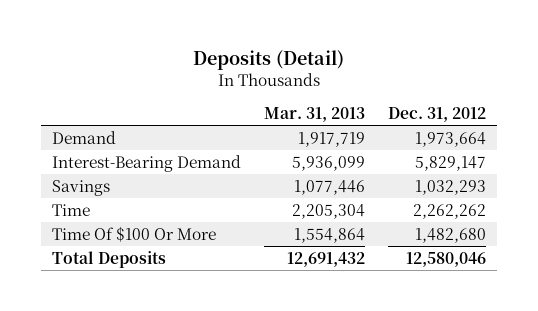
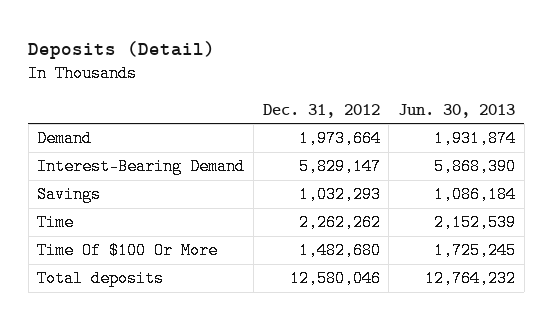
[263,106,365,122] Mar. 31, 2013 -> none
none -> [398,103,516,118] Jun. 30, 2013
[52,250,167,268] Total Deposits -> [37,270,165,288] Total deposits

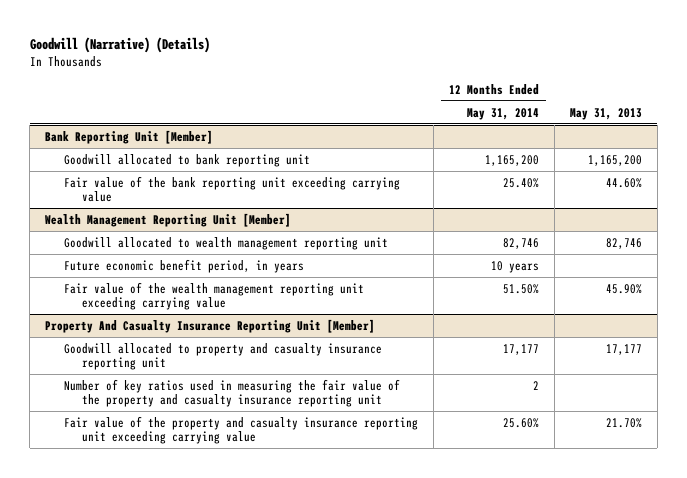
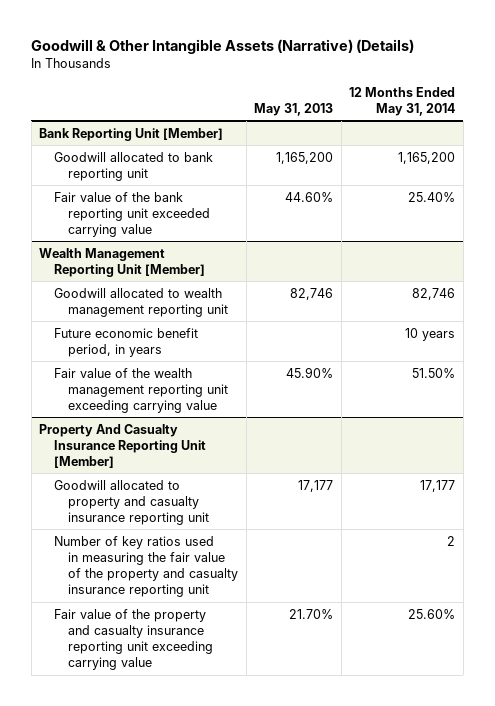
[29,37,210,54] Goodwill (Narrative) (Details) -> [31,38,415,54] Goodwill & Other Intangible Assets (Narrative) (Details)
[63,175,400,202] Fair value of the bank reporting unit exceeding carrying value -> [53,191,211,238] Fair value of the bank reporting unit exceeded carrying value

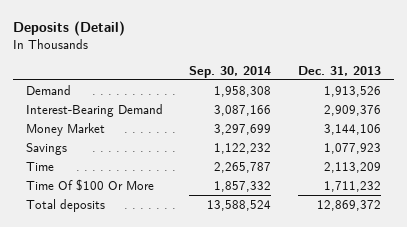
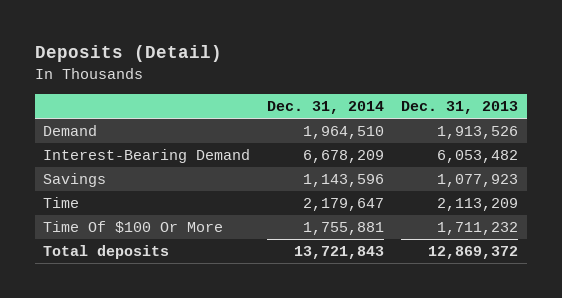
[189,65,272,78] Sep. 30, 2014 -> none
none -> [267,101,385,115] Dec. 31, 2014
[26,122,106,136] Money Market -> none
[323,104,381,116] 2,909,376 -> [437,150,519,164] 6,053,482

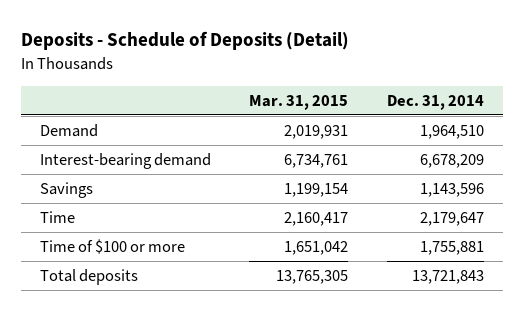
[34,45,222,63] Deposits (Detail) -> [20,31,349,51] Deposits - Schedule of Deposits (Detail)
[401,101,519,115] Dec. 31, 2013 -> none
none -> [249,94,349,110] Mar. 31, 2015
[43,149,251,164] Interest-Bearing Demand -> [39,153,211,170] Interest-bearing demand
[43,221,224,234] Time Of $100 Or More -> [39,239,185,255] Time of $100 or more

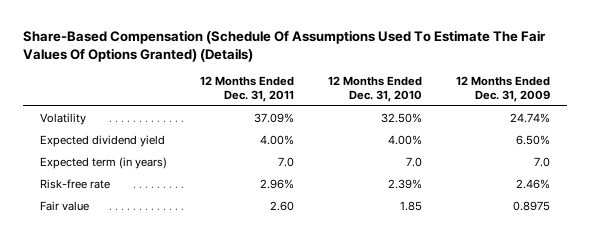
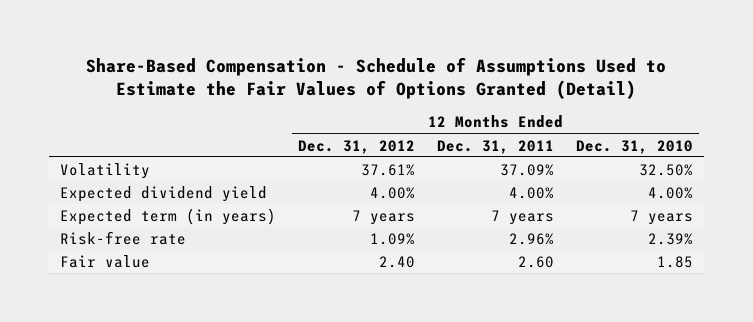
[22,29,546,62] Share-Based Compensation (Schedule Of Assumptions Used To Estimate The Fair Values Of Options Granted) (Details) -> [86,57,667,100] Share-Based Compensation - Schedule of Assumptions Used to Estimate the Fair Values of Options Granted (Detail)
[456,76,551,102] 12 Months Ended Dec. 31, 2009 -> none
none -> [297,139,415,154] Dec. 31, 2012
[278,157,295,168] 7.0 -> [491,209,555,225] 7 years
[406,157,423,168] 7.0 -> [630,209,694,225] 7 years

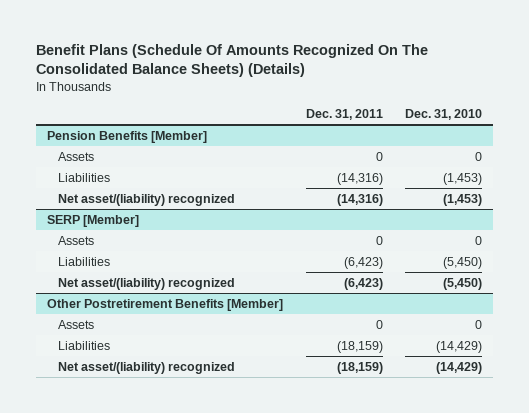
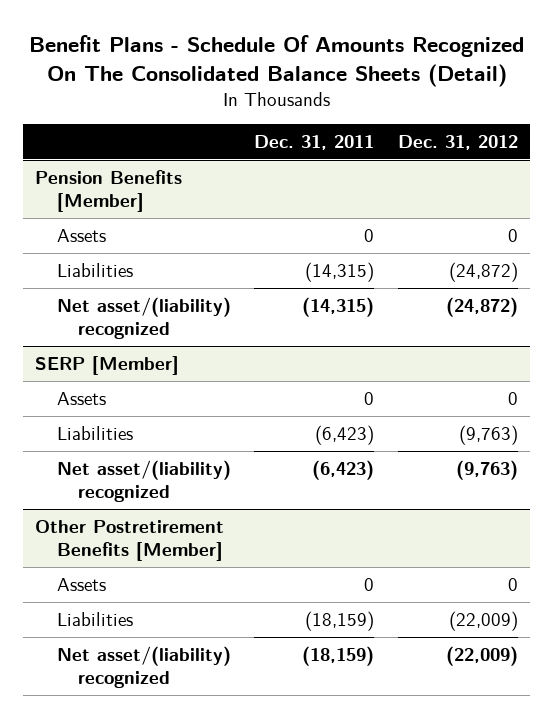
[35,43,428,78] Benefit Plans (Schedule Of Amounts Recognized On The Consolidated Balance Sheets) (Details) -> [28,35,524,87] Benefit Plans - Schedule Of Amounts Recognized On The Consolidated Balance Sheets (Detail)
[405,109,483,121] Dec. 31, 2010 -> none
none -> [398,135,519,151] Dec. 31, 2012
[336,172,383,185] (14,316) -> [305,261,375,282] (14,315)
[336,193,383,206] (14,316) -> [302,296,375,317] (14,315)

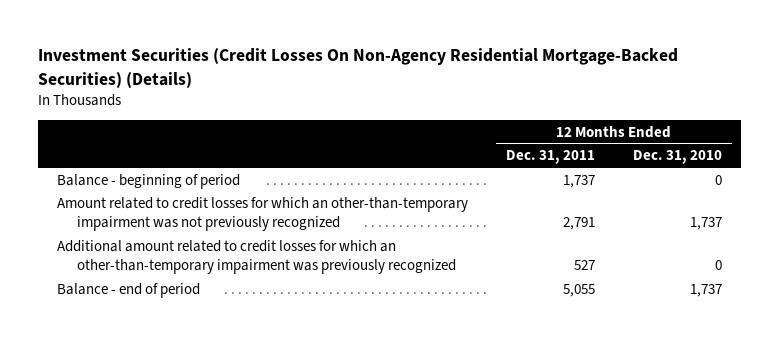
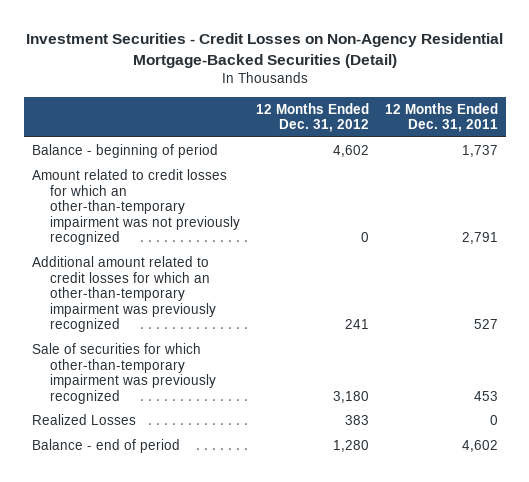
[37,48,678,88] Investment Securities (Credit Losses On Non-Agency Residential Mortgage-Backed Securities) (Details) -> [25,33,503,69] Investment Securities - Credit Losses on Non-Agency Residential Mortgage-Backed Securities (Detail)
[633,150,723,165] Dec. 31, 2010 -> none
none -> [256,102,370,133] 12 Months Ended Dec. 31, 2012
none -> [31,342,217,404] Sale of securities for which other-than-temporary impairment was previously recognized
none -> [31,413,136,425] Realized Losses
[562,283,595,297] 5,055 -> [461,439,498,452] 4,602

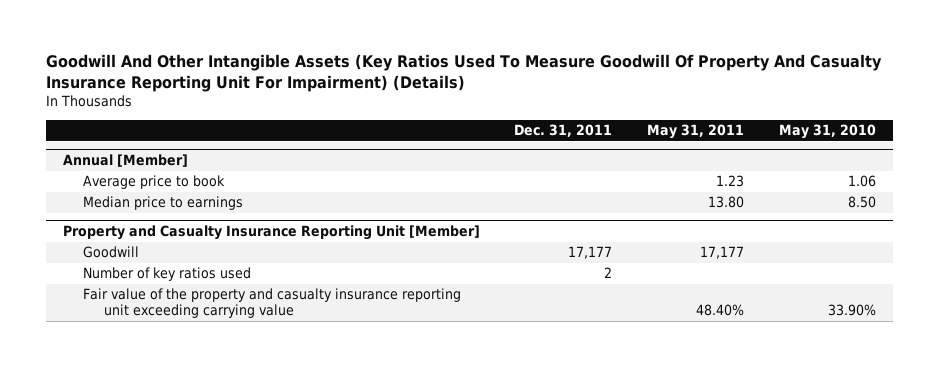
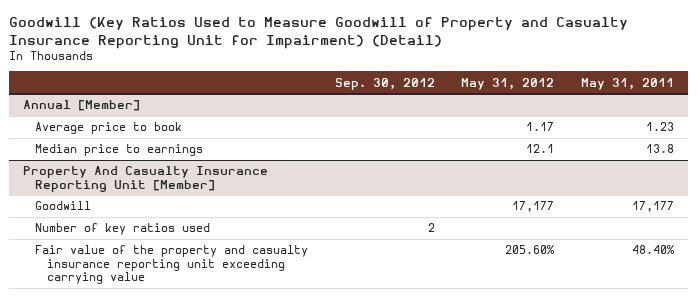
[45,53,882,92] Goodwill And Other Intangible Assets (Key Ratios Used To Measure Goodwill Of Property And Casualty Insurance Reporting Unit For Impairment) (Details) -> [9,17,629,49] Goodwill (Key Ratios Used to Measure Goodwill of Property and Casualty Insurance Reporting Unit for Impairment) (Detail)
[514,124,613,138] Dec. 31, 2011 -> none
[778,124,876,140] May 31, 2010 -> none
none -> [334,77,435,90] Sep. 30, 2012
none -> [461,77,555,90] May 31, 2012
[707,196,744,209] 13.80 -> [646,144,675,154] 13.8
[62,225,480,241] Property and Casualty Insurance Reporting Unit [Member] -> [22,166,268,192] Property And Casualty Insurance Reporting Unit [Member]

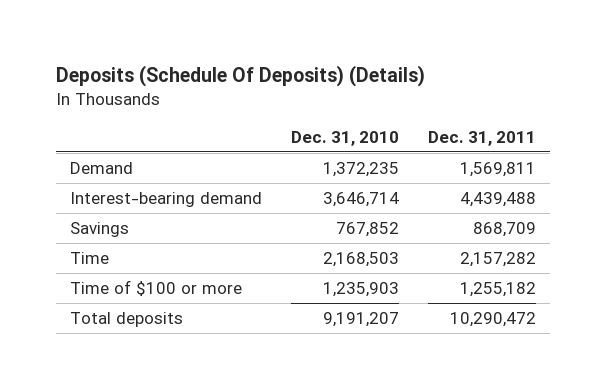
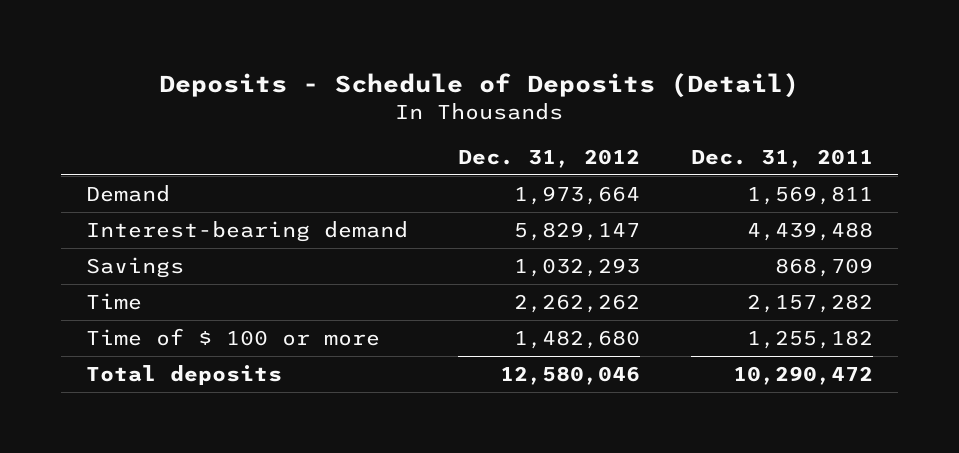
[56,65,426,88] Deposits (Schedule Of Deposits) (Details) -> [159,72,800,98] Deposits - Schedule of Deposits (Detail)
[291,130,400,146] Dec. 31, 2010 -> none
none -> [458,148,641,168] Dec. 31, 2012
[70,279,243,296] Time of $100 or more -> [86,328,381,347] Time of $ 100 or more

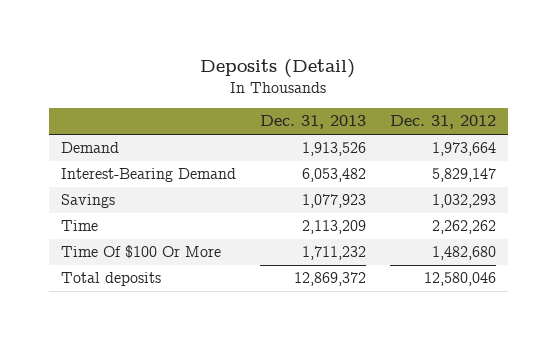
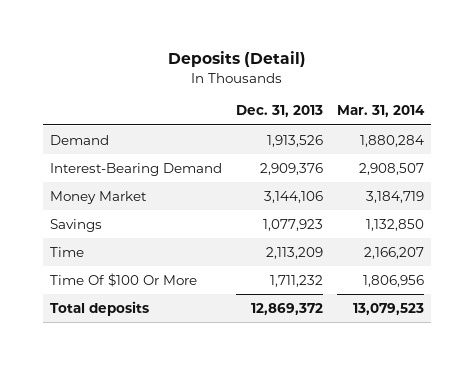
[389,115,496,130] Dec. 31, 2012 -> none
none -> [337,105,426,118] Mar. 31, 2014
[301,168,366,183] 6,053,482 -> [260,162,324,175] 2,909,376
none -> [50,190,148,204] Money Market

